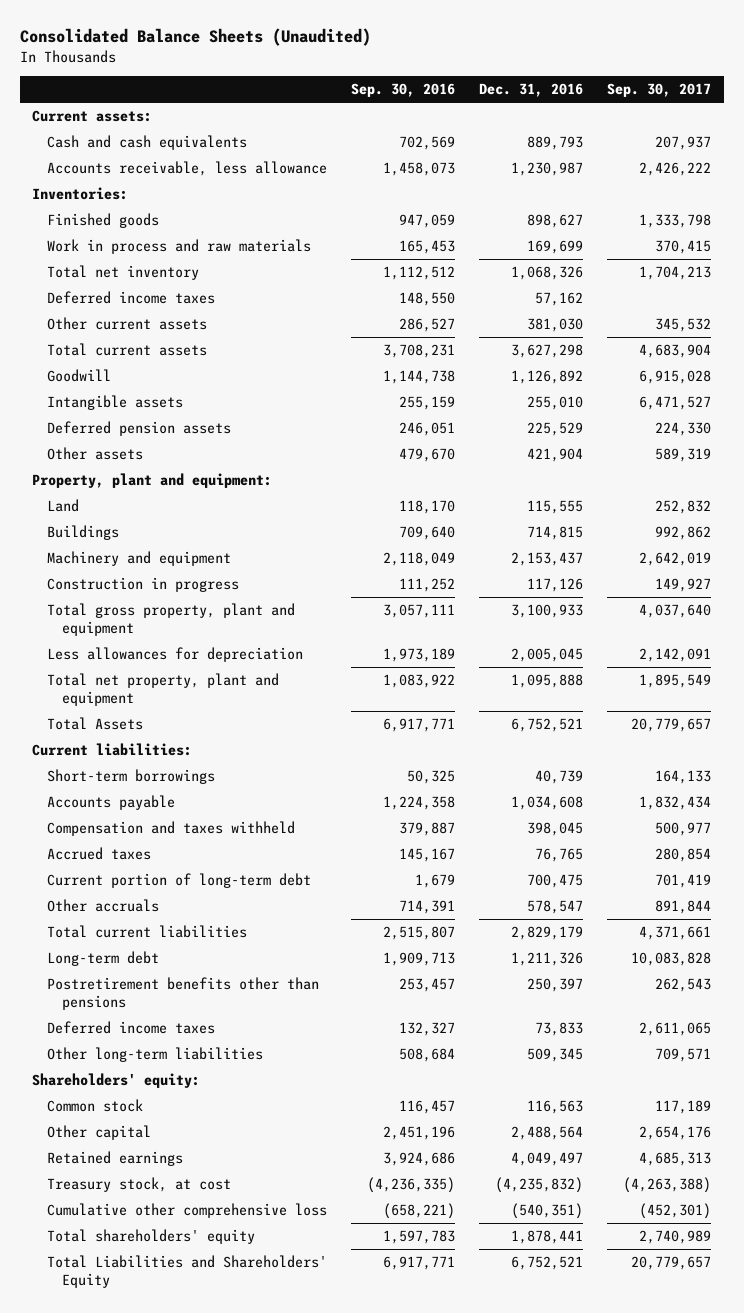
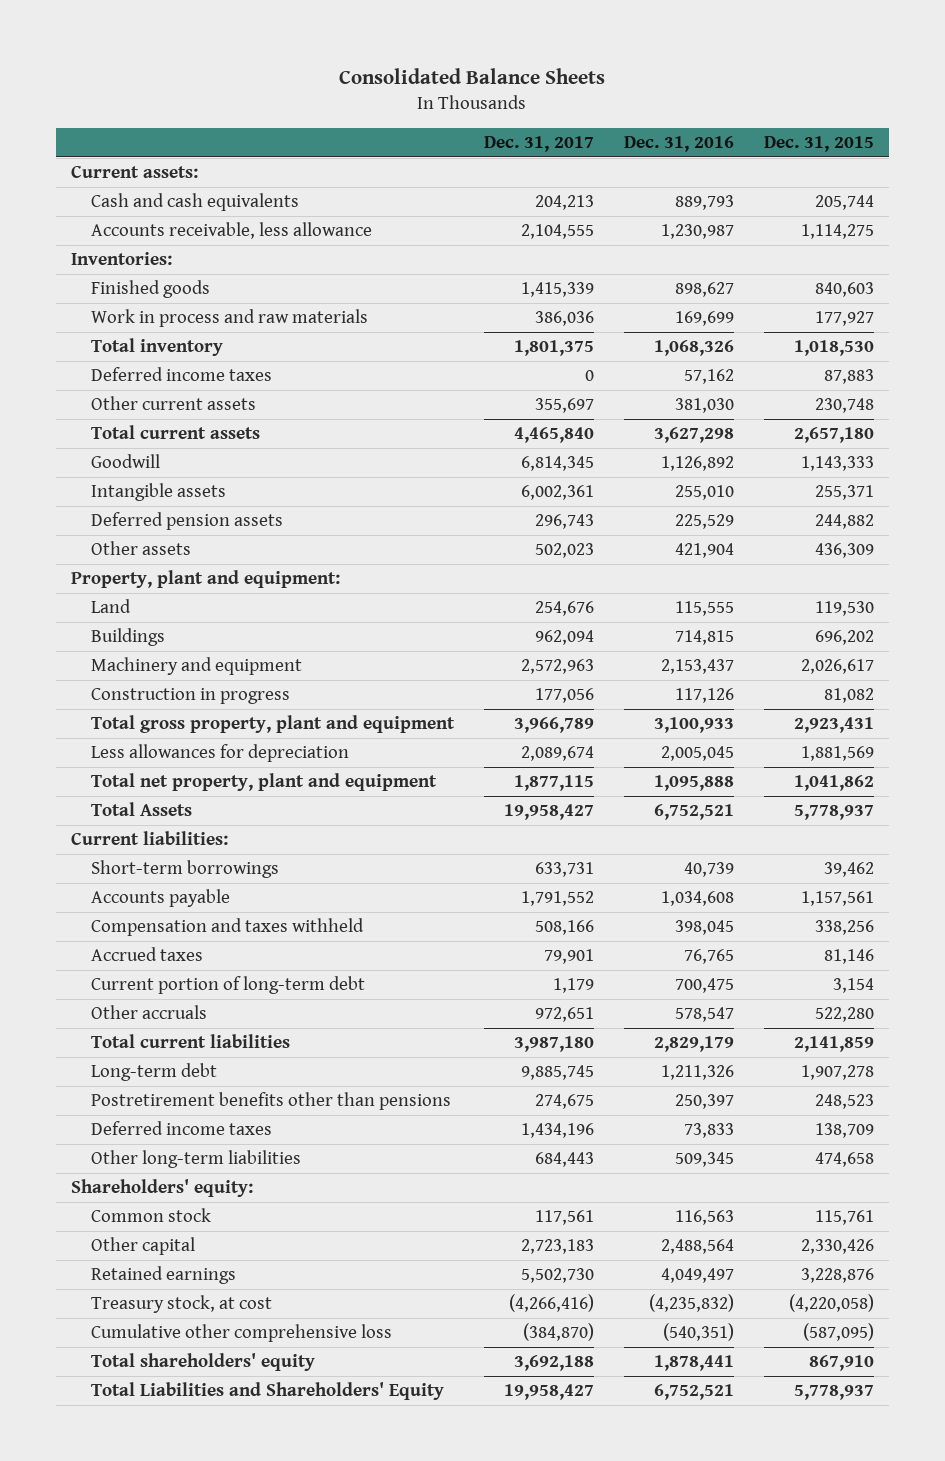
[20,28,372,47] Consolidated Balance Sheets (Unaudited) -> [339,68,606,85] Consolidated Balance Sheets
[351,83,456,98] Sep. 30, 2016 -> none
[607,83,712,98] Sep. 30, 2017 -> none
none -> [483,135,594,152] Dec. 31, 2017
none -> [763,135,874,152] Dec. 31, 2015
[47,264,200,280] Total net inventory -> [91,338,224,357] Total inventory

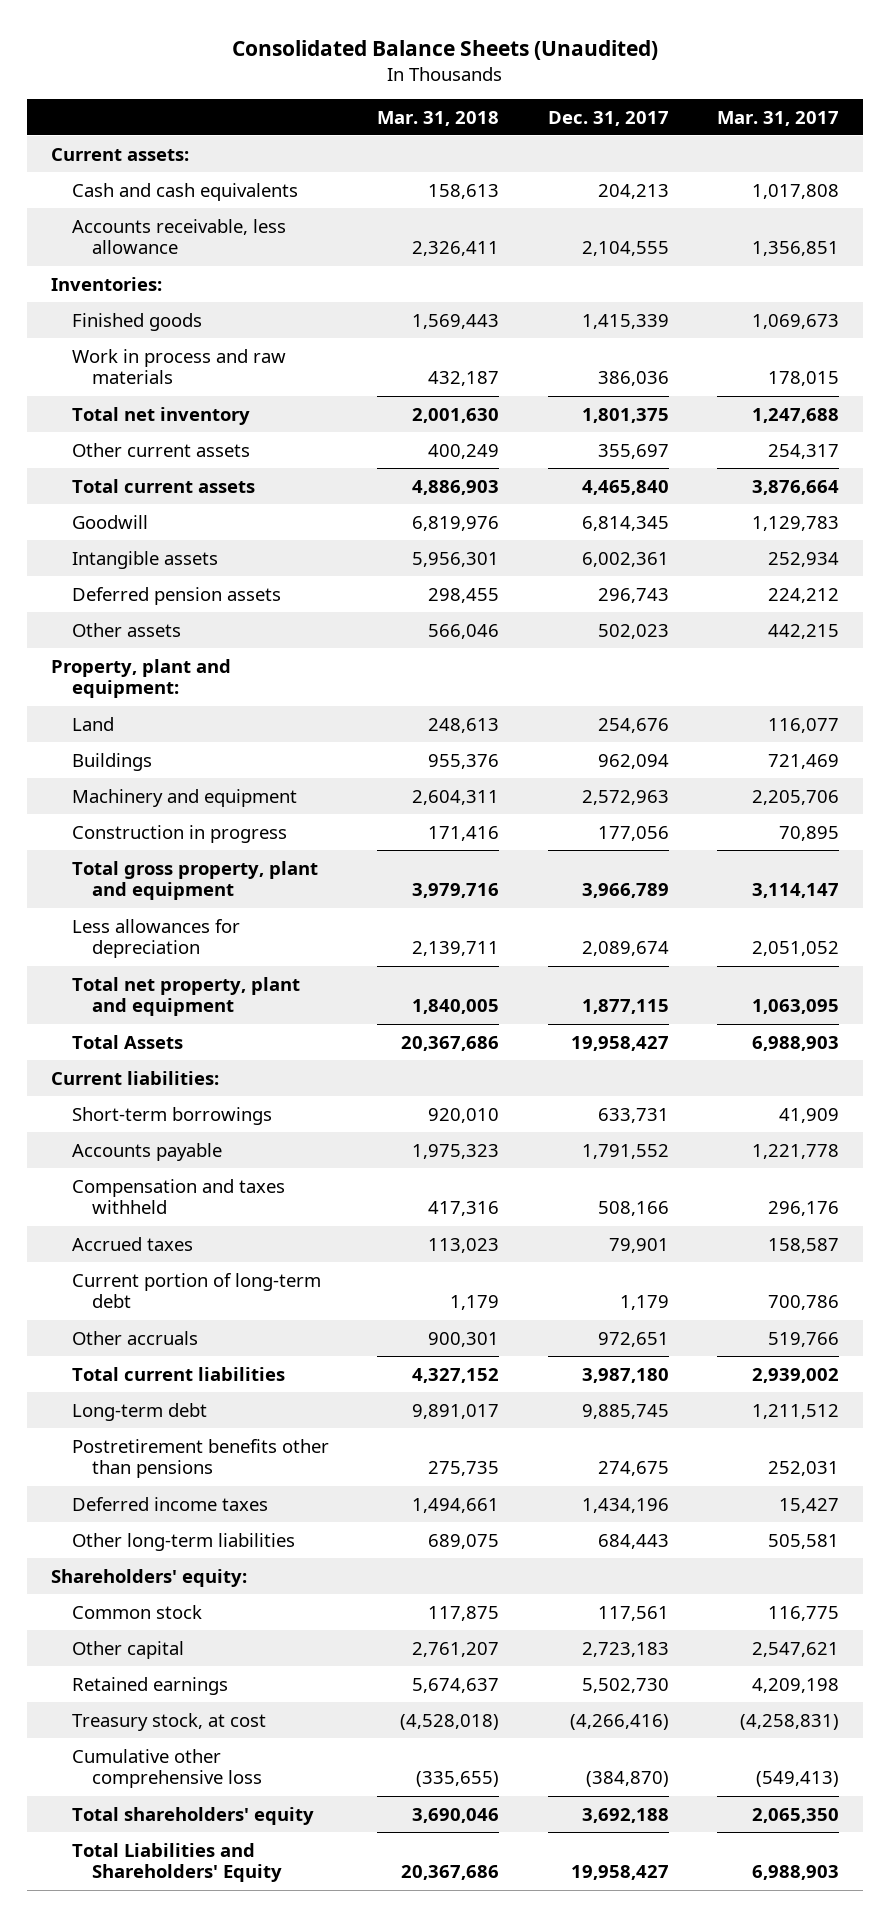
[339,68,606,85] Consolidated Balance Sheets -> [232,39,659,60] Consolidated Balance Sheets (Unaudited)
[623,135,734,152] Dec. 31, 2016 -> none
[763,135,874,152] Dec. 31, 2015 -> none
none -> [377,110,500,126] Mar. 31, 2018
none -> [717,110,840,126] Mar. 31, 2017
[91,367,273,382] Deferred income taxes -> none
[91,338,224,357] Total inventory -> [71,406,250,425] Total net inventory

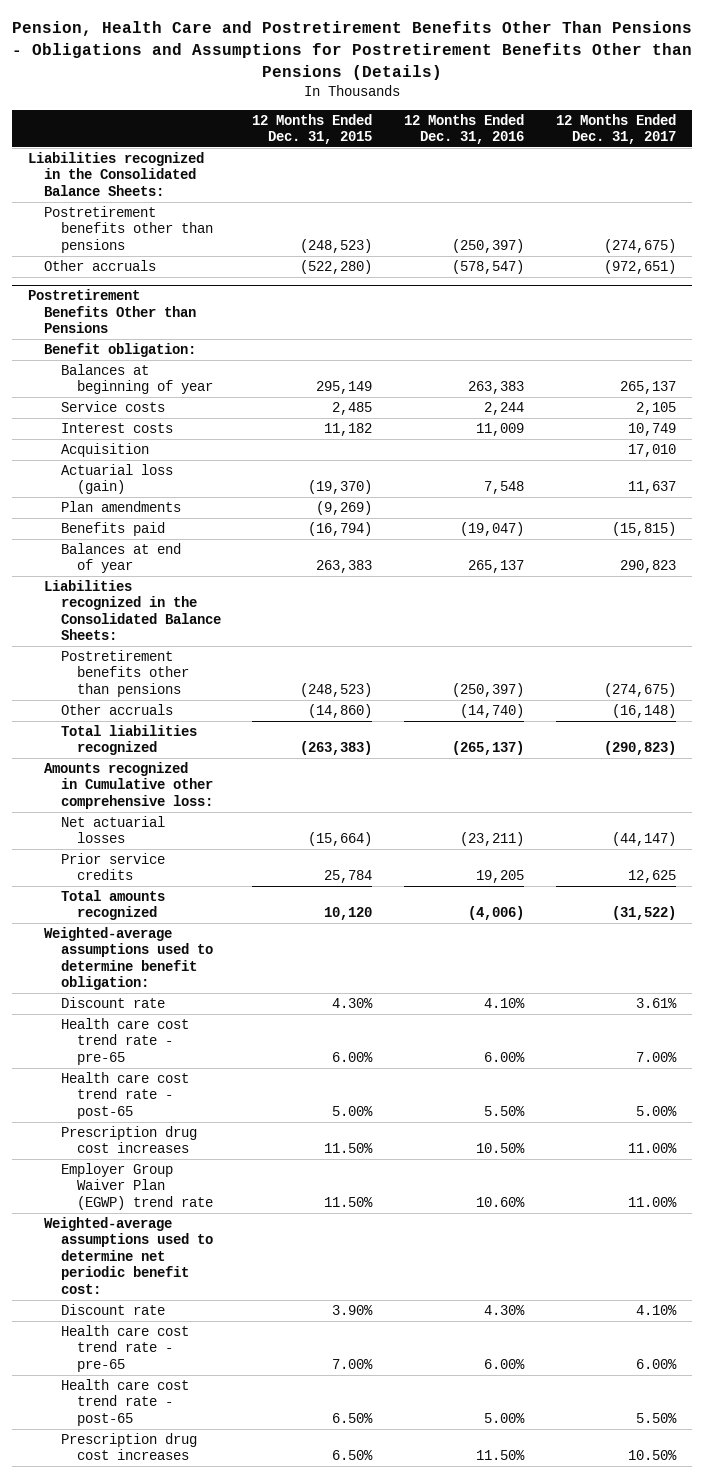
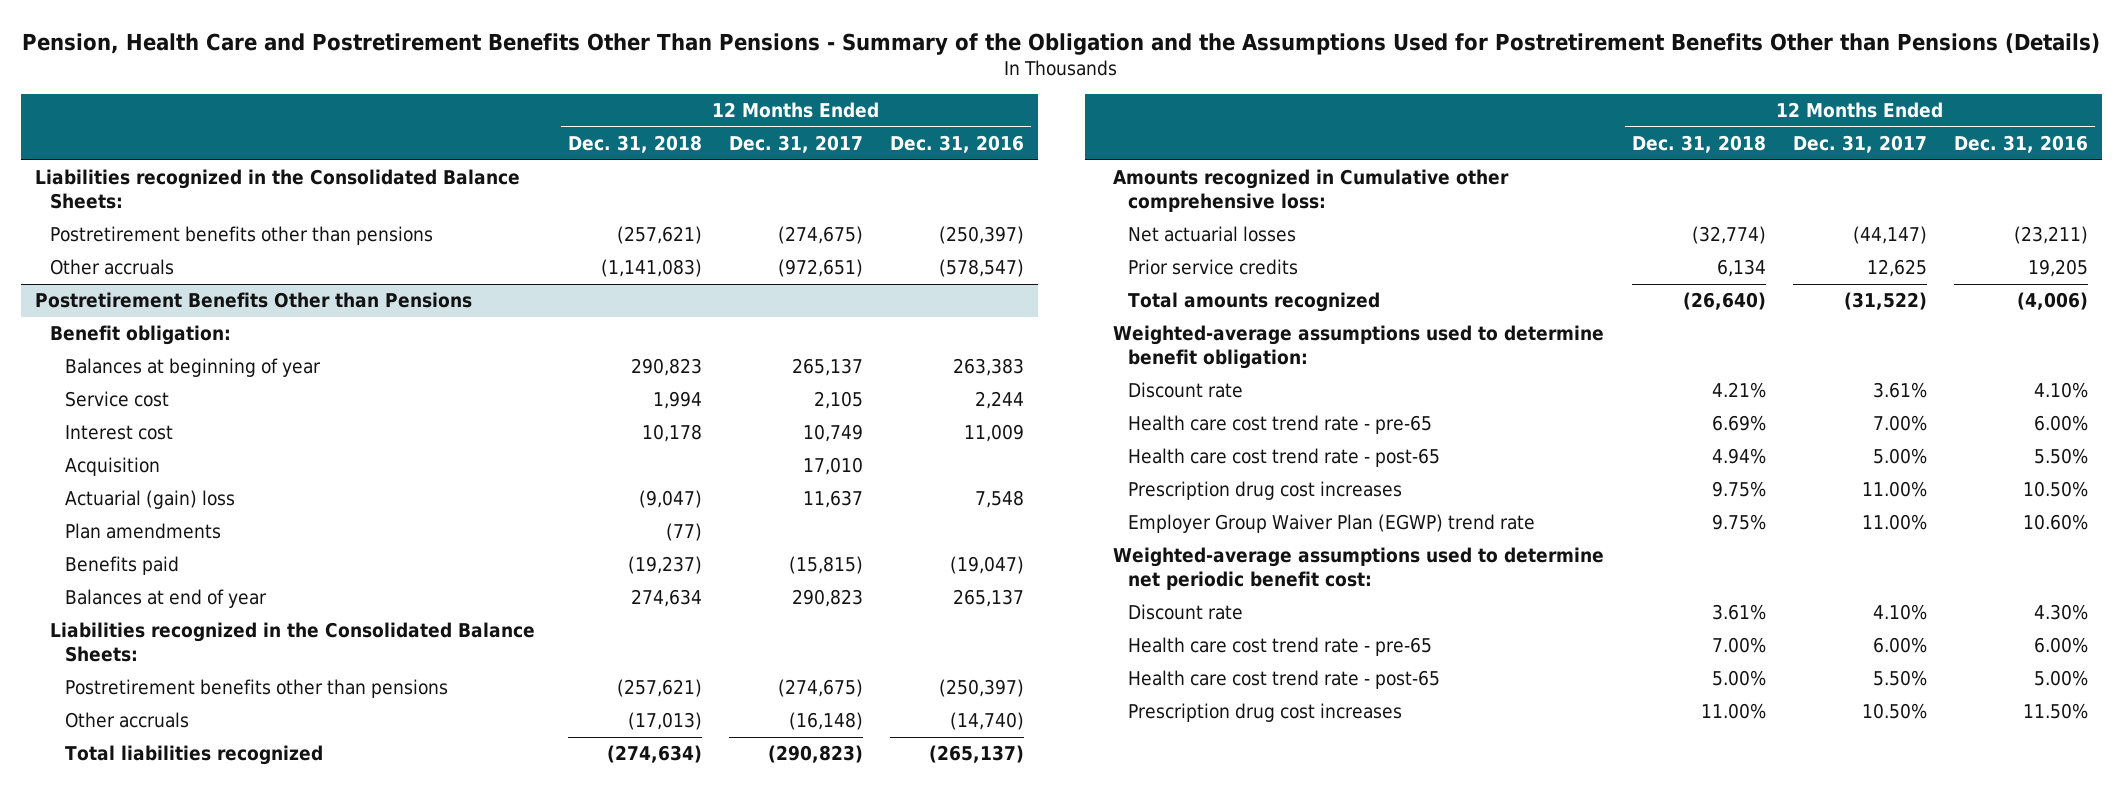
[11,21,692,80] Pension, Health Care and Postretirement Benefits Other Than Pensions - Obligations and Assumptions for Postretirement Benefits Other than Pensions (Details) -> [22,32,2101,55] Pension, Health Care and Postretirement Benefits Other Than Pensions - Summary of the Obligation and the Assumptions Used for Postretirement Benefits Other than Pensions (Details)
[252,113,373,145] 12 Months Ended Dec. 31, 2015 -> none
none -> [567,134,702,153] Dec. 31, 2018
[60,400,165,412] Service costs -> [64,391,169,408] Service cost
[60,422,173,433] Interest costs -> [64,425,173,441] Interest cost
[60,463,173,495] Actuarial loss (gain) -> [64,490,235,510] Actuarial (gain) loss

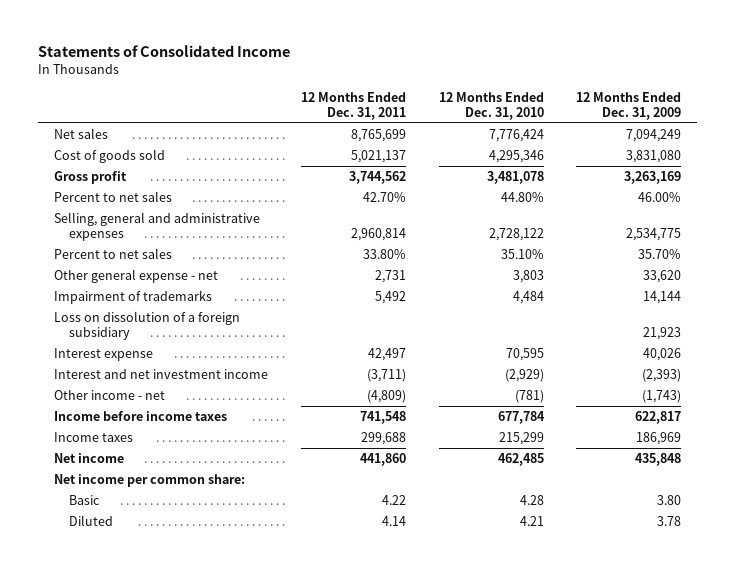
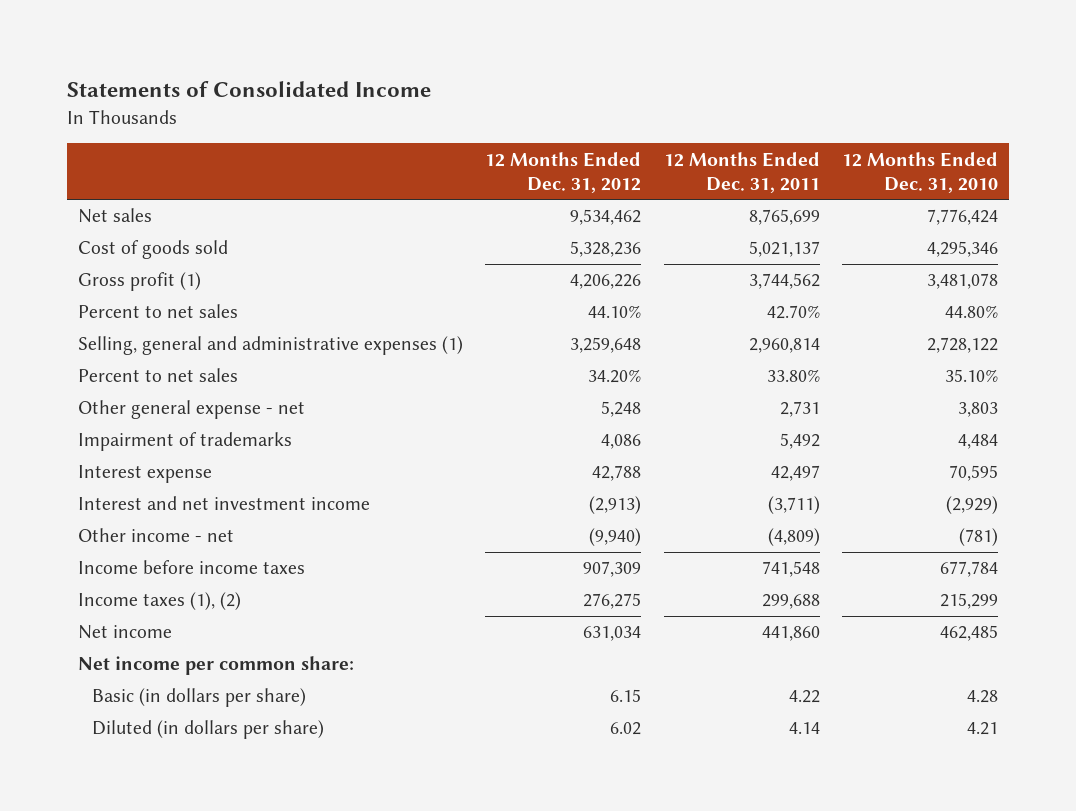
[576,91,682,120] 12 Months Ended Dec. 31, 2009 -> none
none -> [485,151,642,193] 12 Months Ended Dec. 31, 2012
[54,171,128,185] Gross profit -> [78,272,202,292] Gross profit (1)
[54,212,261,241] Selling, general and administrative expenses -> [78,336,464,356] Selling, general and administrative expenses (1)
[54,311,241,340] Loss on dissolution of a foreign subsidiary -> none
[54,432,134,443] Income taxes -> [78,592,242,611] Income taxes (1), (2)
[68,495,100,506] Basic -> [92,688,307,708] Basic (in dollars per share)
[68,515,113,527] Diluted -> [92,720,325,740] Diluted (in dollars per share)

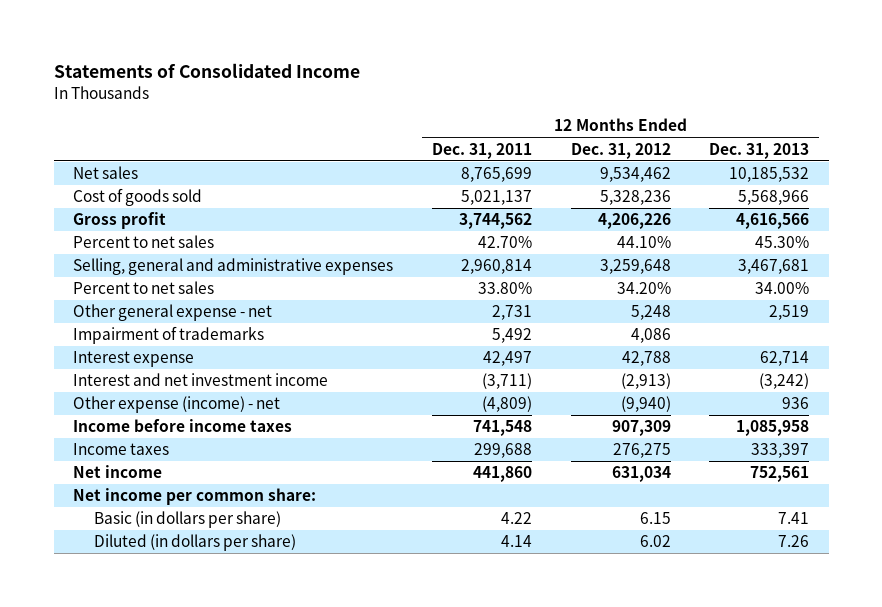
[842,151,999,193] 12 Months Ended Dec. 31, 2010 -> none
none -> [709,142,810,159] Dec. 31, 2013
[78,272,202,292] Gross profit (1) -> [73,212,167,230] Gross profit
[78,336,464,356] Selling, general and administrative expenses (1) -> [73,258,394,276] Selling, general and administrative expenses
[78,528,235,543] Other income - net -> [73,396,281,414] Other expense (income) - net
[78,592,242,611] Income taxes (1), (2) -> [73,443,170,456] Income taxes

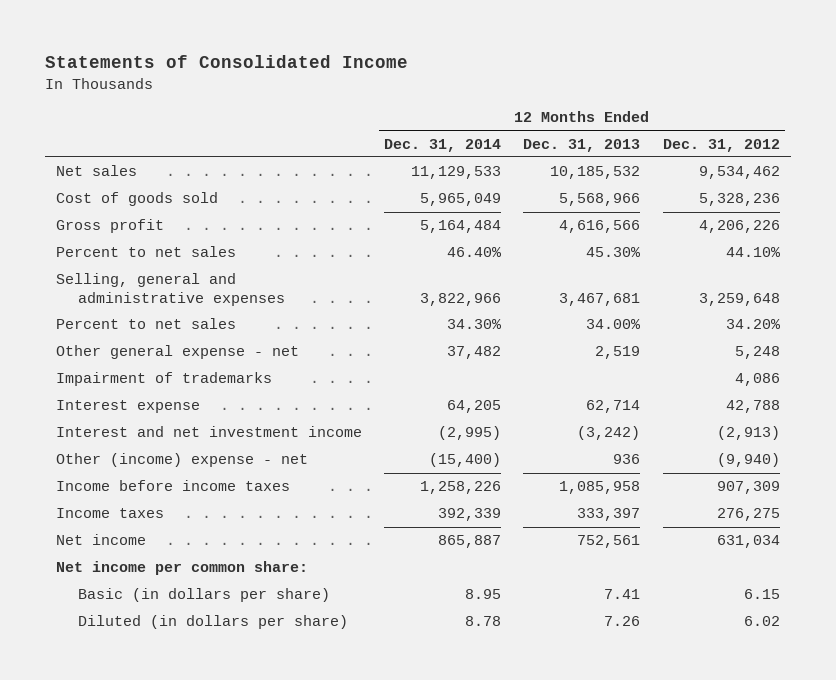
[431,142,532,159] Dec. 31, 2011 -> none
none -> [384,138,502,152] Dec. 31, 2014
[73,396,281,414] Other expense (income) - net -> [55,453,308,468] Other (income) expense - net

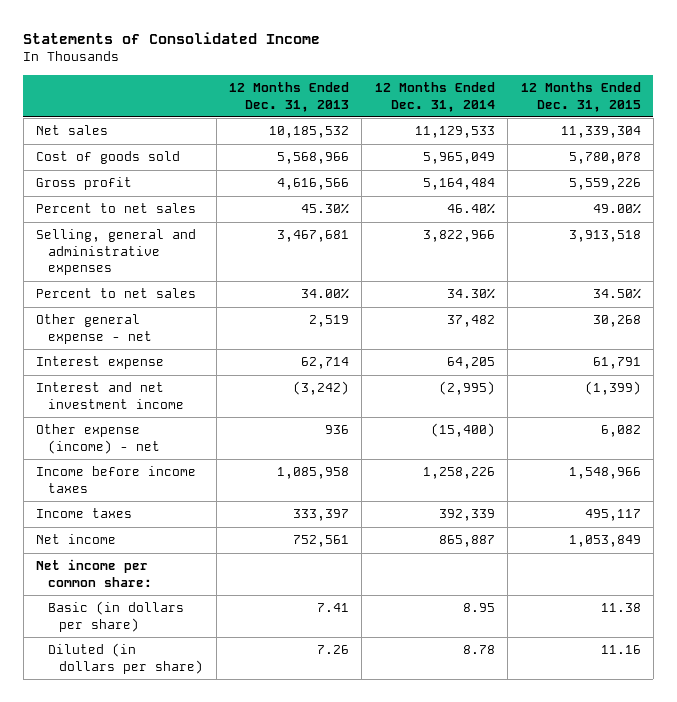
[662,138,780,152] Dec. 31, 2012 -> none
none -> [520,81,641,112] 12 Months Ended Dec. 31, 2015
[55,372,272,387] Impairment of trademarks -> none
[55,453,308,468] Other (income) expense - net -> [36,424,160,454] Other expense (income) - net

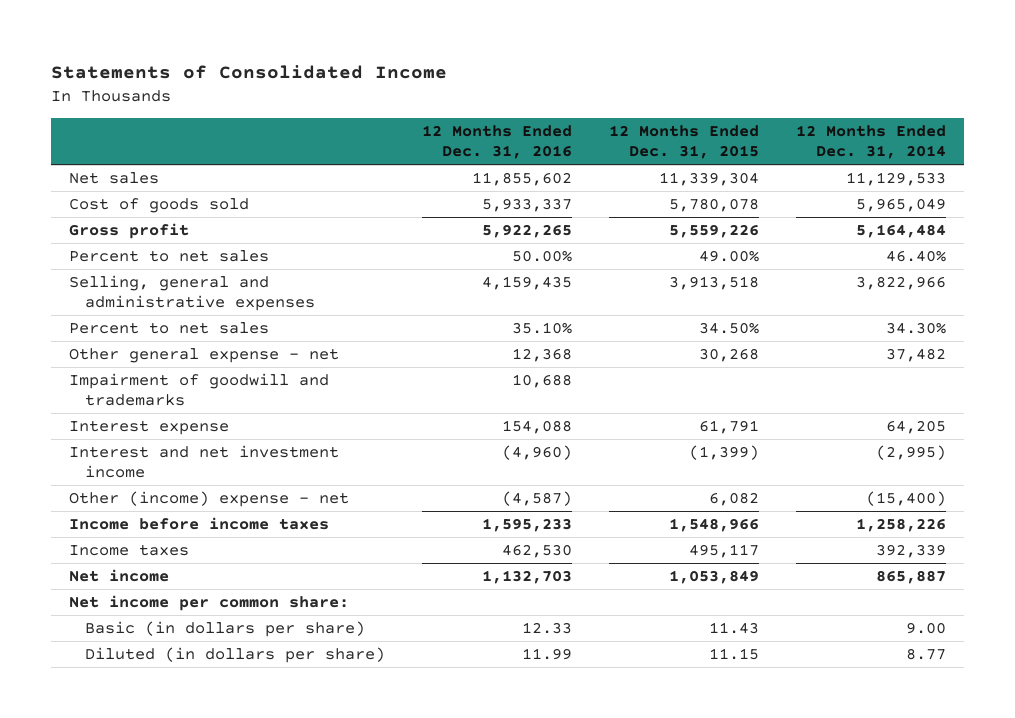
[229,81,350,112] 12 Months Ended Dec. 31, 2013 -> none
none -> [422,125,573,160] 12 Months Ended Dec. 31, 2016
none -> [69,373,330,407] Impairment of goodwill and trademarks
[36,424,160,454] Other expense (income) - net -> [69,491,350,508] Other (income) expense - net
[462,603,495,613] 8.95 -> [905,622,946,635] 9.00
[600,603,641,613] 11.38 -> [708,622,759,635] 11.43
[462,645,495,655] 8.78 -> [905,648,946,661] 8.77
[600,645,641,655] 11.16 -> [708,648,759,661] 11.15

